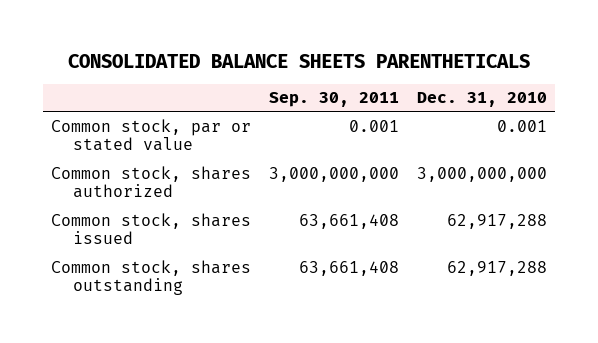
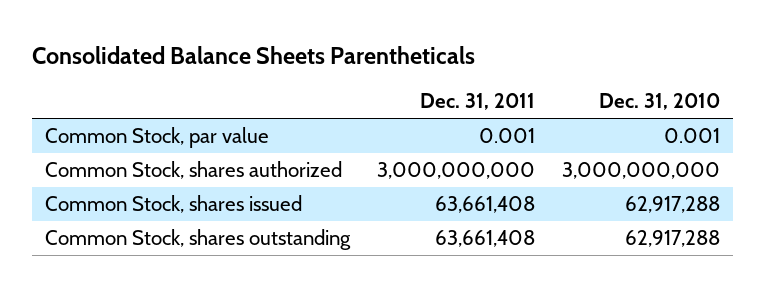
[68,53,531,68] CONSOLIDATED BALANCE SHEETS PARENTHETICALS -> [32,45,476,64] Consolidated Balance Sheets Parentheticals
[269,92,400,108] Sep. 30, 2011 -> none
none -> [419,93,535,111] Dec. 31, 2011
[51,118,252,152] Common stock, par or stated value -> [45,127,270,149] Common Stock, par value
[51,165,252,199] Common stock, shares authorized -> [45,161,343,180] Common Stock, shares authorized
[51,212,252,245] Common stock, shares issued -> [45,195,303,214] Common Stock, shares issued
[51,259,252,296] Common stock, shares outstanding -> [45,229,352,251] Common Stock, shares outstanding

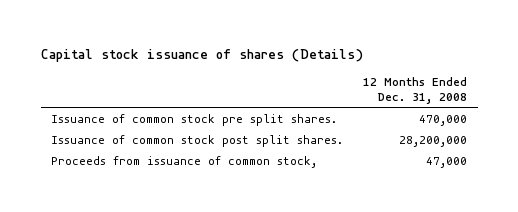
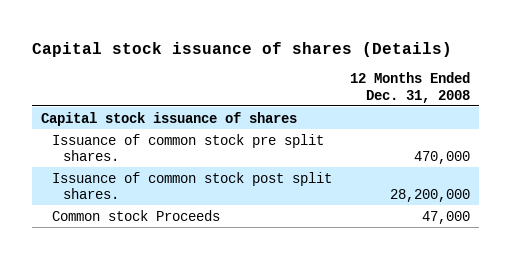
none -> [40,111,297,126] Capital stock issuance of shares
[50,155,317,168] Proceeds from issuance of common stock, -> [51,209,220,221] Common stock Proceeds

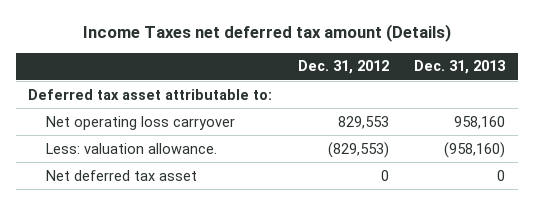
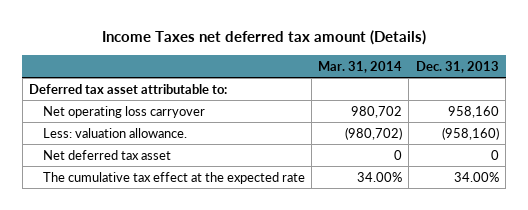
[297,60,389,75] Dec. 31, 2012 -> none
none -> [318,60,403,73] Mar. 31, 2014
none -> [42,171,305,184] The cumulative tax effect at the expected rate

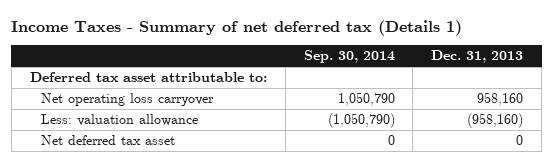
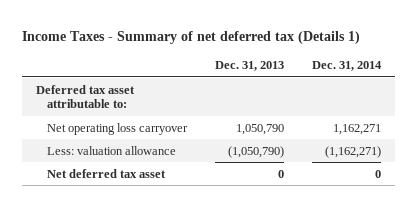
[303,50,395,64] Sep. 30, 2014 -> none
none -> [311,60,382,71] Dec. 31, 2014
[477,92,524,107] 958,160 -> [235,123,284,135] 1,050,790
[467,113,524,129] (958,160) -> [227,145,284,158] (1,050,790)

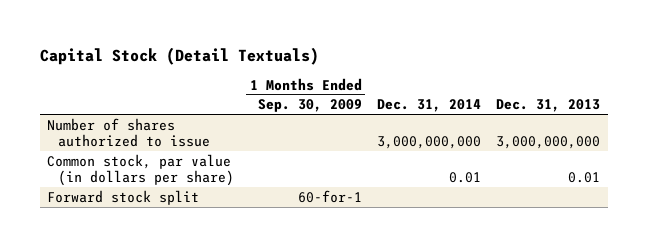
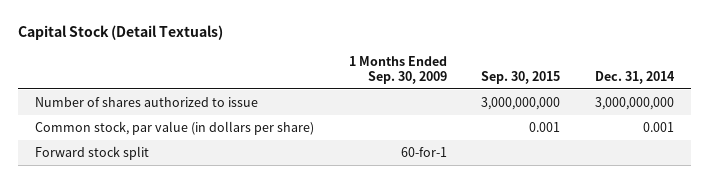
[496,99,601,113] Dec. 31, 2013 -> none
none -> [481,70,561,84] Sep. 30, 2015
[448,171,481,183] 0.01 -> [643,121,675,132] 0.001

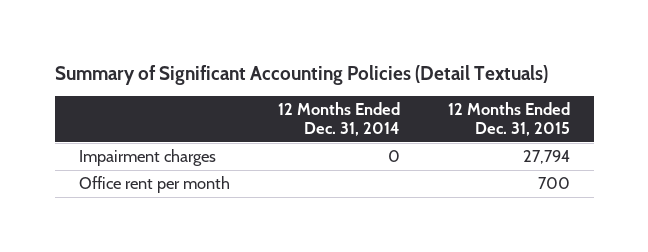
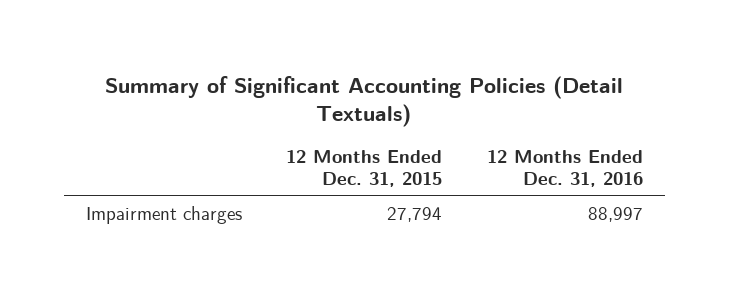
[277,102,400,137] 12 Months Ended Dec. 31, 2014 -> none
none -> [486,150,643,188] 12 Months Ended Dec. 31, 2016
[78,176,230,194] Office rent per month -> none

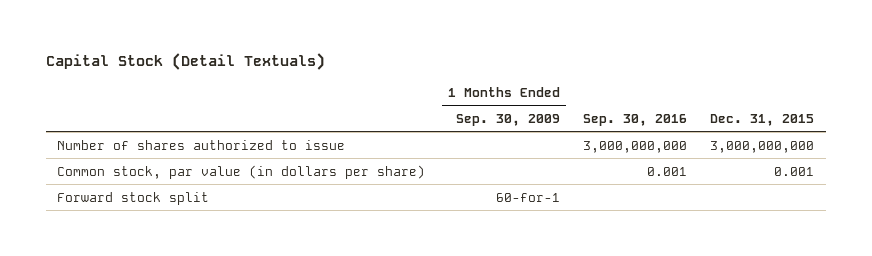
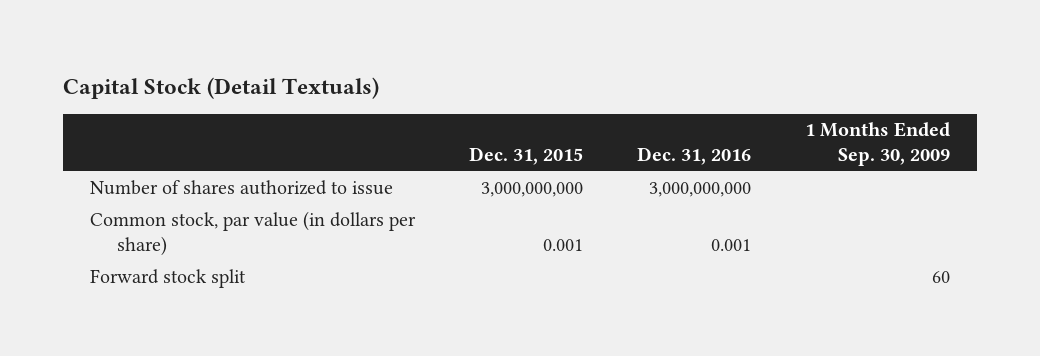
[583,113,688,126] Sep. 30, 2016 -> none
none -> [636,147,751,166] Dec. 31, 2016
[496,192,561,202] 60-for-1 -> [931,271,950,284] 60

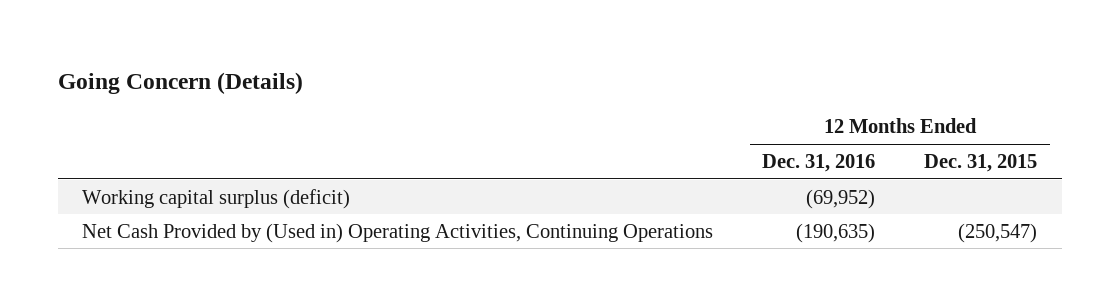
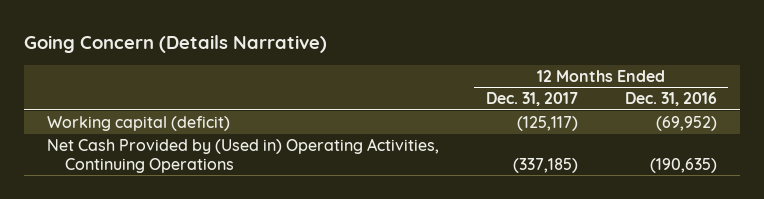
[57,72,303,95] Going Concern (Details) -> [23,34,327,53] Going Concern (Details Narrative)
[924,153,1038,172] Dec. 31, 2015 -> none
none -> [485,92,578,107] Dec. 31, 2017
[82,188,351,209] Working capital surplus (deficit) -> [46,116,230,132] Working capital (deficit)

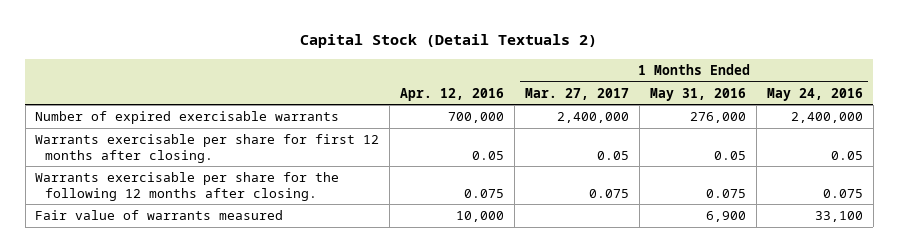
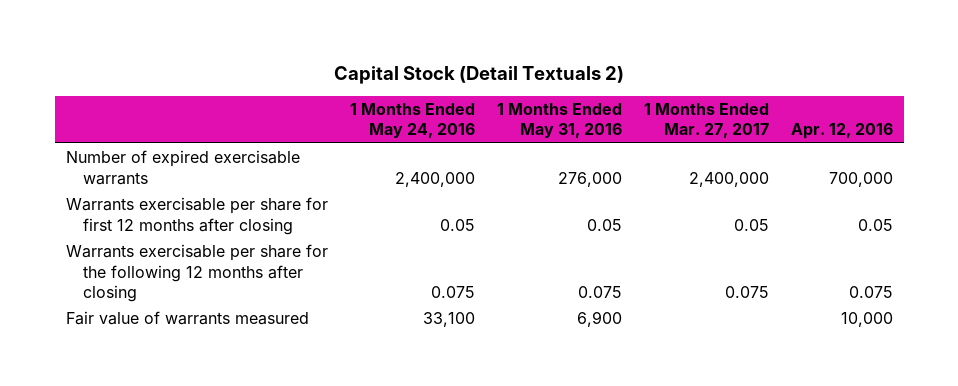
[35,134,380,163] Warrants exercisable per share for first 12 months after closing. -> [65,197,328,235] Warrants exercisable per share for first 12 months after closing
[35,172,340,201] Warrants exercisable per share for the following 12 months after closing. -> [65,244,328,303] Warrants exercisable per share for the following 12 months after closing

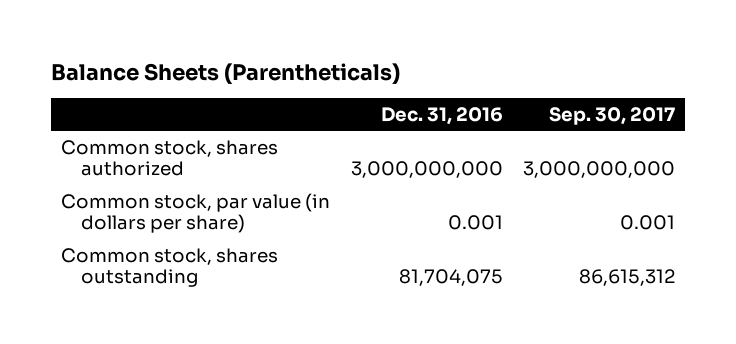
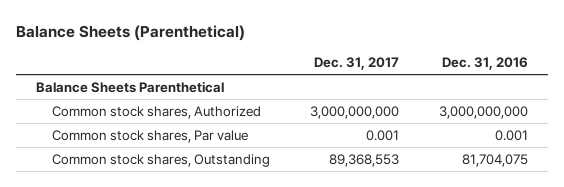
[50,62,400,84] Balance Sheets (Parentheticals) -> [15,25,245,42] Balance Sheets (Parenthetical)
[549,106,676,125] Sep. 30, 2017 -> none
none -> [314,57,400,71] Dec. 31, 2017
[61,192,331,234] Common stock, par value (in dollars per share) -> none
none -> [36,80,225,93] Balance Sheets Parenthetical
[61,139,279,177] Common stock, shares authorized -> [51,105,261,119] Common stock shares, Authorized
none -> [51,129,248,143] Common stock shares, Par value
[61,247,279,288] Common stock, shares outstanding -> [51,153,270,167] Common stock shares, Outstanding

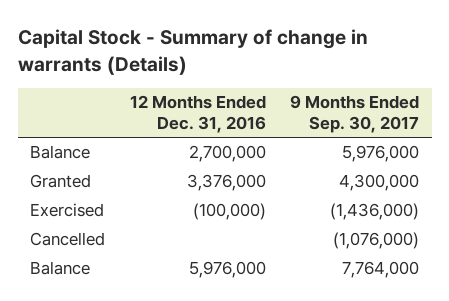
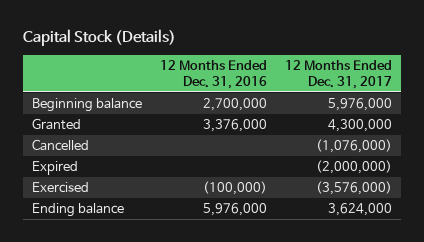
[17,29,368,75] Capital Stock - Summary of change in warrants (Details) -> [22,29,176,47] Capital Stock (Details)
[290,95,420,134] 9 Months Ended Sep. 30, 2017 -> none
none -> [284,59,392,89] 12 Months Ended Dec. 31, 2017
[29,145,90,160] Balance -> [31,98,142,113] Beginning balance
none -> [31,161,78,176] Expired
[29,203,104,218] Exercised -> [31,182,89,194] Exercised
[29,261,90,276] Balance -> [31,203,124,218] Ending balance

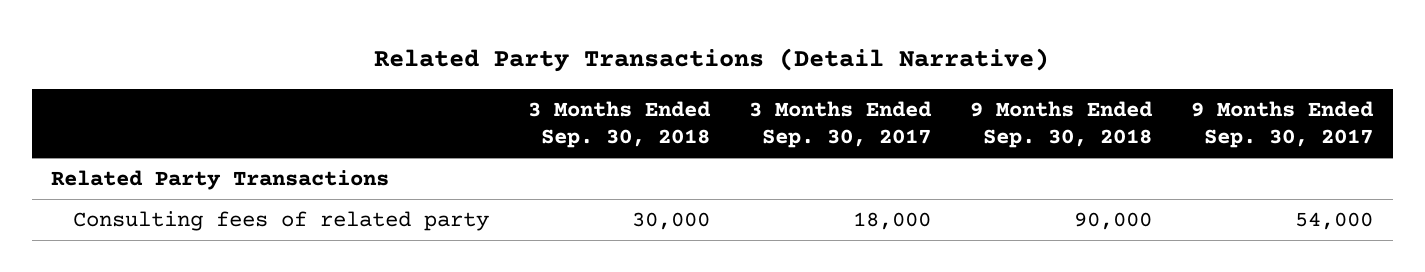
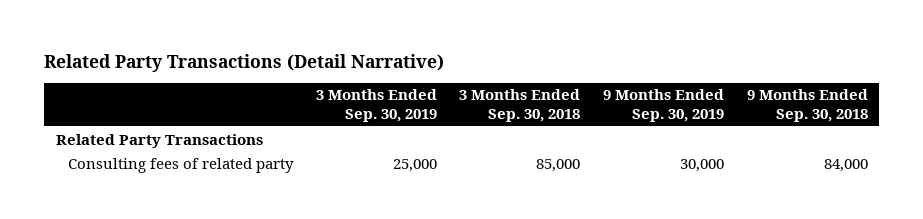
[749,100,933,148] 3 Months Ended Sep. 30, 2017 -> none
[1191,100,1375,148] 9 Months Ended Sep. 30, 2017 -> none
none -> [315,89,437,123] 3 Months Ended Sep. 30, 2019
none -> [603,89,725,123] 9 Months Ended Sep. 30, 2019
[631,212,710,231] 30,000 -> [536,158,581,172] 85,000
[1074,212,1153,231] 90,000 -> [823,158,868,172] 84,000

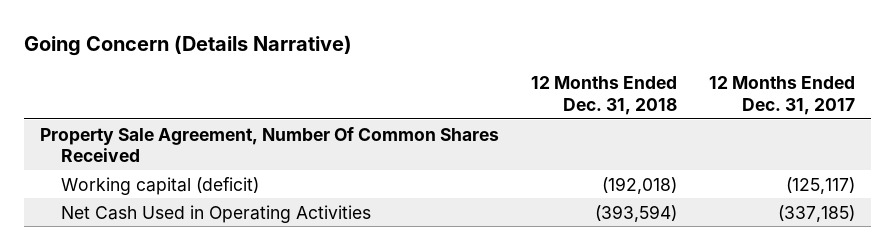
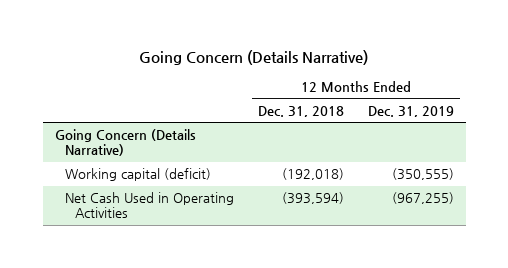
[708,76,855,115] 12 Months Ended Dec. 31, 2017 -> none
none -> [367,105,454,117] Dec. 31, 2019
[39,126,499,163] Property Sale Agreement, Number Of Common Shares Received -> [54,129,196,156] Going Concern (Details Narrative)

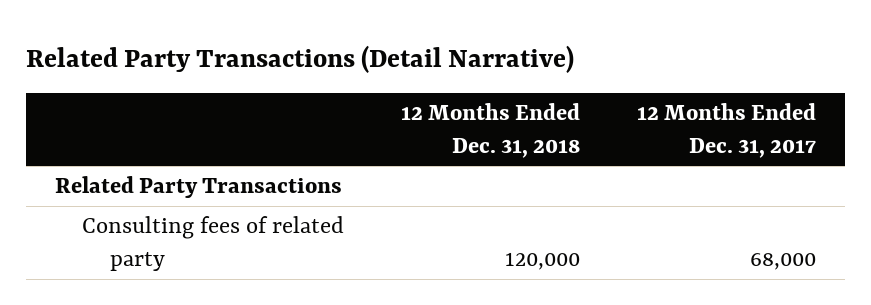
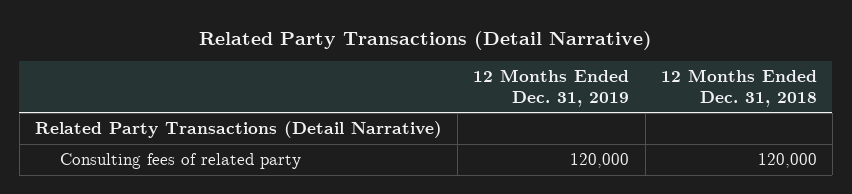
[637,103,817,158] 12 Months Ended Dec. 31, 2017 -> none
none -> [473,69,630,107] 12 Months Ended Dec. 31, 2019
[54,176,342,199] Related Party Transactions -> [35,121,443,139] Related Party Transactions (Detail Narrative)

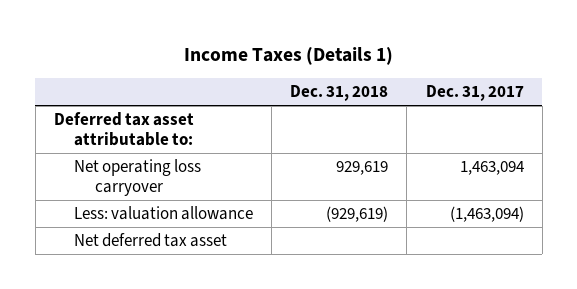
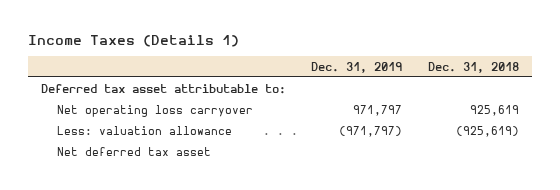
[425,85,524,102] Dec. 31, 2017 -> none
none -> [311,61,403,73] Dec. 31, 2019
[336,161,389,176] 929,619 -> [470,104,520,116] 925,619
[326,206,389,223] (929,619) -> [456,125,520,137] (925,619)

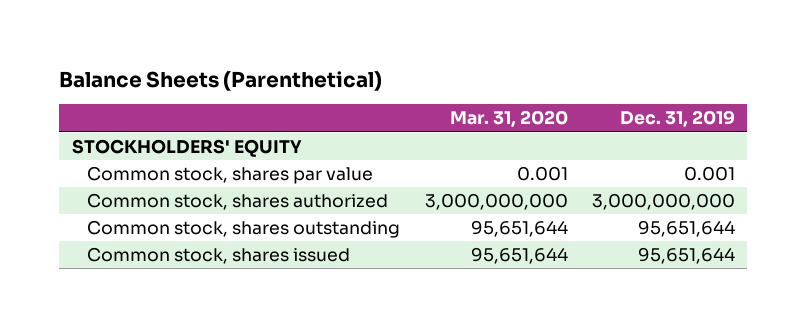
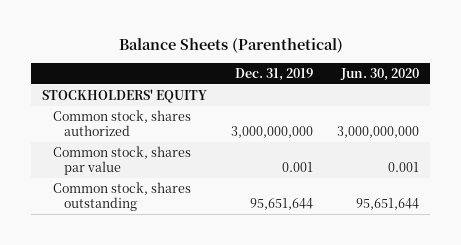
[449,110,568,128] Mar. 31, 2020 -> none
none -> [339,67,419,81] Jun. 30, 2020
[87,166,374,185] Common stock, shares par value -> [53,146,192,176] Common stock, shares par value
[87,247,351,265] Common stock, shares issued -> none

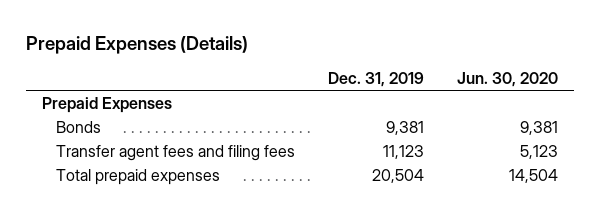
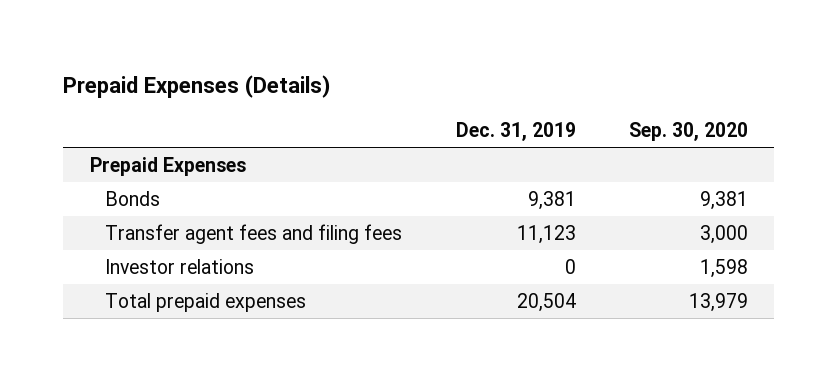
[456,71,558,87] Jun. 30, 2020 -> none
none -> [628,121,748,141] Sep. 30, 2020
none -> [105,259,255,275] Investor relations

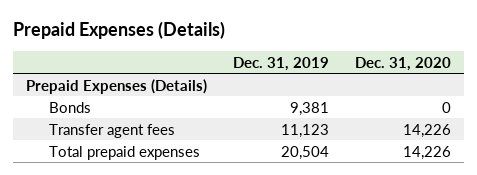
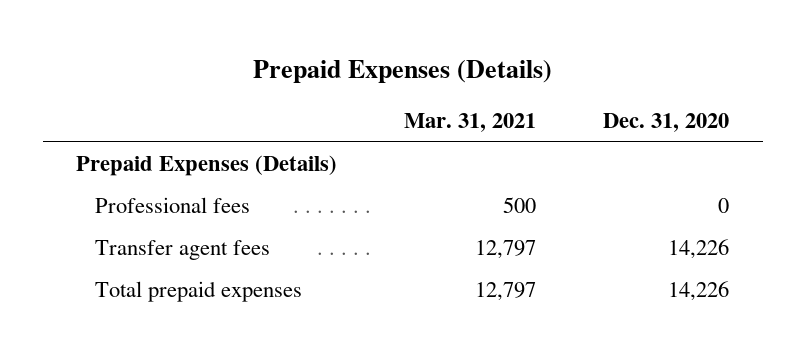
[232,56,329,71] Dec. 31, 2019 -> none
none -> [404,113,537,133] Mar. 31, 2021
[48,101,91,113] Bonds -> none
none -> [95,197,251,214] Professional fees

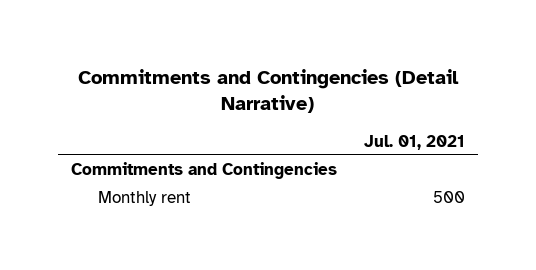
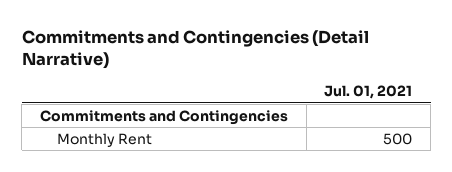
[98,191,192,207] Monthly rent -> [57,132,153,147] Monthly Rent

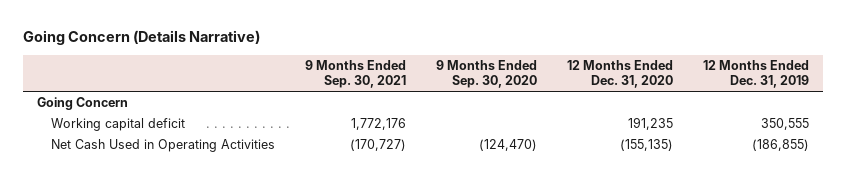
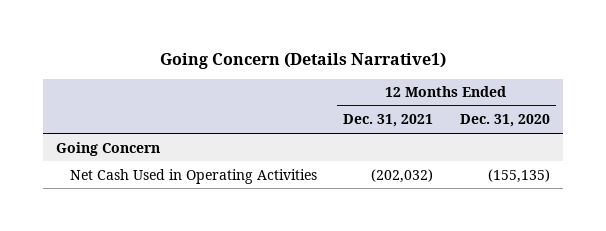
[22,30,260,46] Going Concern (Details Narrative) -> [159,51,446,69] Going Concern (Details Narrative1)
[305,60,407,89] 9 Months Ended Sep. 30, 2021 -> none
[435,60,537,89] 9 Months Ended Sep. 30, 2020 -> none
[702,60,809,89] 12 Months Ended Dec. 31, 2019 -> none
none -> [343,114,434,128] Dec. 31, 2021
[51,118,186,132] Working capital deficit -> none

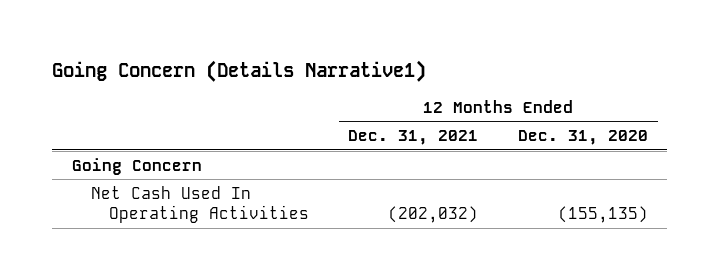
[70,168,318,184] Net Cash Used in Operating Activities -> [90,185,310,224] Net Cash Used In Operating Activities

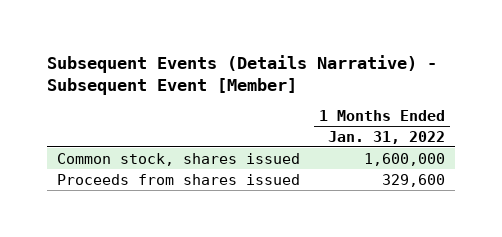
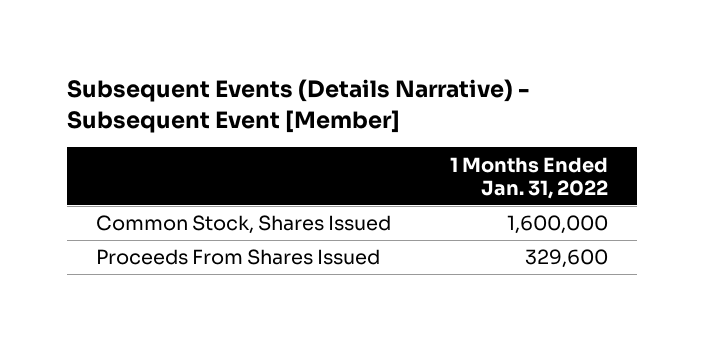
[56,152,300,166] Common stock, shares issued -> [96,215,392,235] Common Stock, Shares Issued
[56,173,300,185] Proceeds from shares issued -> [96,249,381,266] Proceeds From Shares Issued

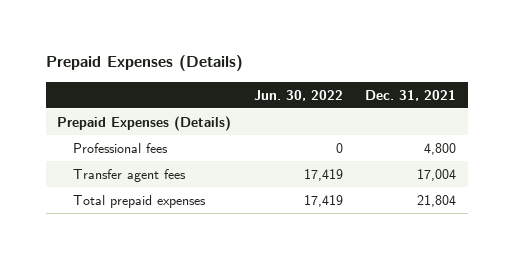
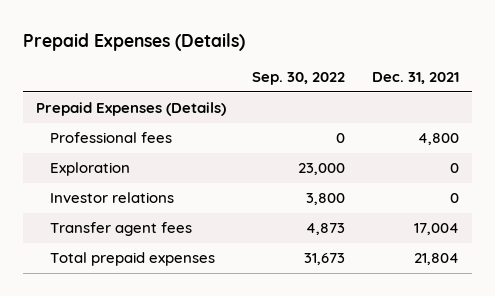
[253,89,343,101] Jun. 30, 2022 -> none
none -> [252,72,346,86] Sep. 30, 2022
none -> [50,162,131,177] Exploration
none -> [50,192,175,204] Investor relations

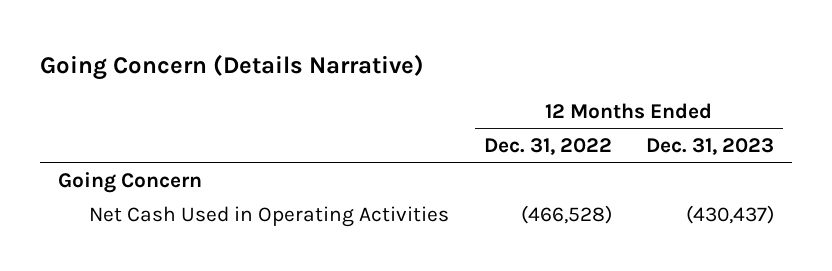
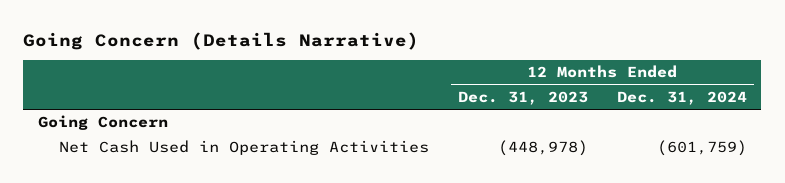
[483,137,612,155] Dec. 31, 2022 -> none
none -> [616,90,747,105] Dec. 31, 2024
[686,204,775,224] (430,437) -> [497,140,588,157] (448,978)

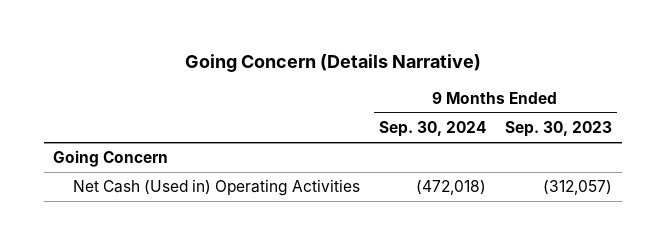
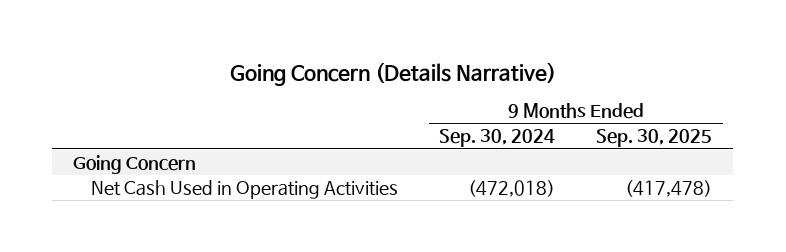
[505,121,613,138] Sep. 30, 2023 -> none
none -> [596,129,713,148] Sep. 30, 2025
[72,179,360,197] Net Cash (Used in) Operating Activities -> [91,180,399,200] Net Cash Used in Operating Activities

